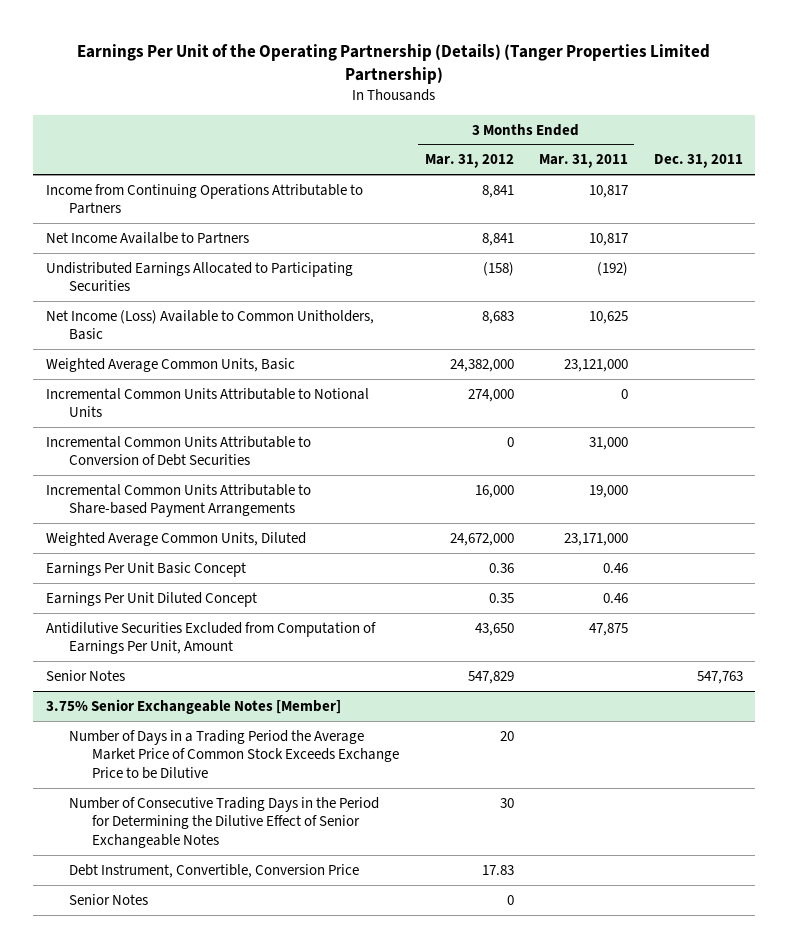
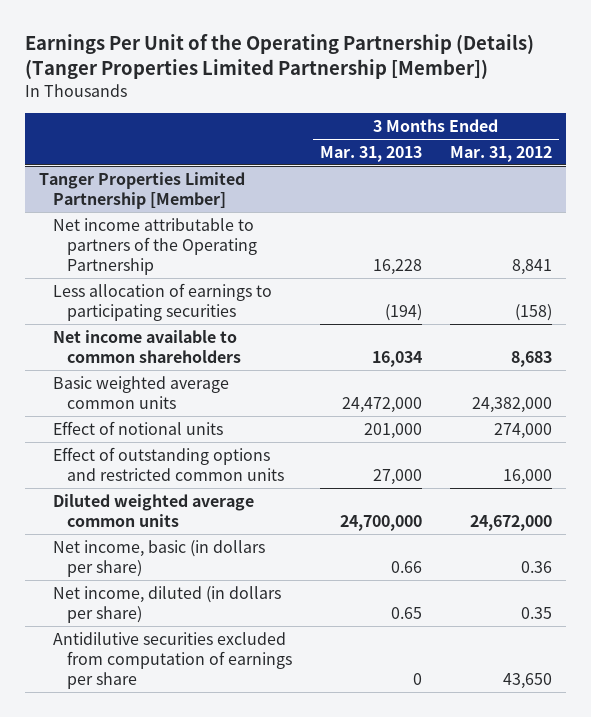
[77,43,711,84] Earnings Per Unit of the Operating Partnership (Details) (Tanger Properties Limited Partnership) -> [25,34,535,80] Earnings Per Unit of the Operating Partnership (Details) (Tanger Properties Limited Partnership [Member])
[539,154,629,169] Mar. 31, 2011 -> none
[653,154,743,169] Dec. 31, 2011 -> none
none -> [320,145,423,162] Mar. 31, 2013
[45,183,363,215] Income from Continuing Operations Attributable to Partners -> none
[45,435,311,467] Incremental Common Units Attributable to Conversion of Debt Securities -> none
[45,669,125,681] Senior Notes -> none
[45,698,341,714] 3.75% Senior Exchangeable Notes [Member] -> none
[69,729,400,779] Number of Days in a Trading Period the Average Market Price of Common Stock Exceeds Exchange Price to be Dilutive -> none
[69,796,380,848] Number of Consecutive Trading Days in the Period for Determining the Dilutive Effect of Senior Exchangeable Notes -> none
[69,863,360,878] Debt Instrument, Convertible, Conversion Price -> none
[69,893,149,905] Senior Notes -> none
none -> [39,171,246,210] Tanger Properties Limited Partnership [Member]
[45,231,249,244] Net Income Availalbe to Partners -> [53,217,258,276] Net income attributable to partners of the Operating Partnership
[45,261,353,292] Undistributed Earnings Allocated to Participating Securities -> [53,282,273,322] Less allocation of earnings to participating securities
[45,309,374,341] Net Income (Loss) Available to Common Unitholders, Basic -> [53,329,242,364] Net income available to common shareholders
[45,357,295,372] Weighted Average Common Units, Basic -> [53,375,230,410] Basic weighted average common units
[45,387,369,418] Incremental Common Units Attributable to Notional Units -> [53,420,224,435] Effect of notional units
[45,483,311,518] Incremental Common Units Attributable to Share-based Payment Arrangements -> [53,446,285,482] Effect of outstanding options and restricted common units
[45,531,306,546] Weighted Average Common Units, Diluted -> [53,493,255,528] Diluted weighted average common units
[45,561,246,577] Earnings Per Unit Basic Concept -> [53,539,266,578] Net income, basic (in dollars per share)
[45,591,257,607] Earnings Per Unit Diluted Concept -> [53,585,282,624] Net income, diluted (in dollars per share)
[45,621,376,655] Antidilutive Securities Excluded from Computation of Earnings Per Unit, Amount -> [53,631,293,690] Antidilutive securities excluded from computation of earnings per share

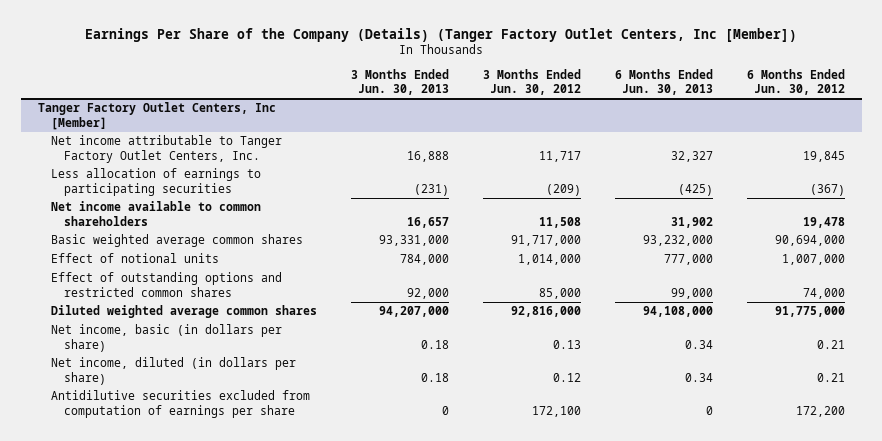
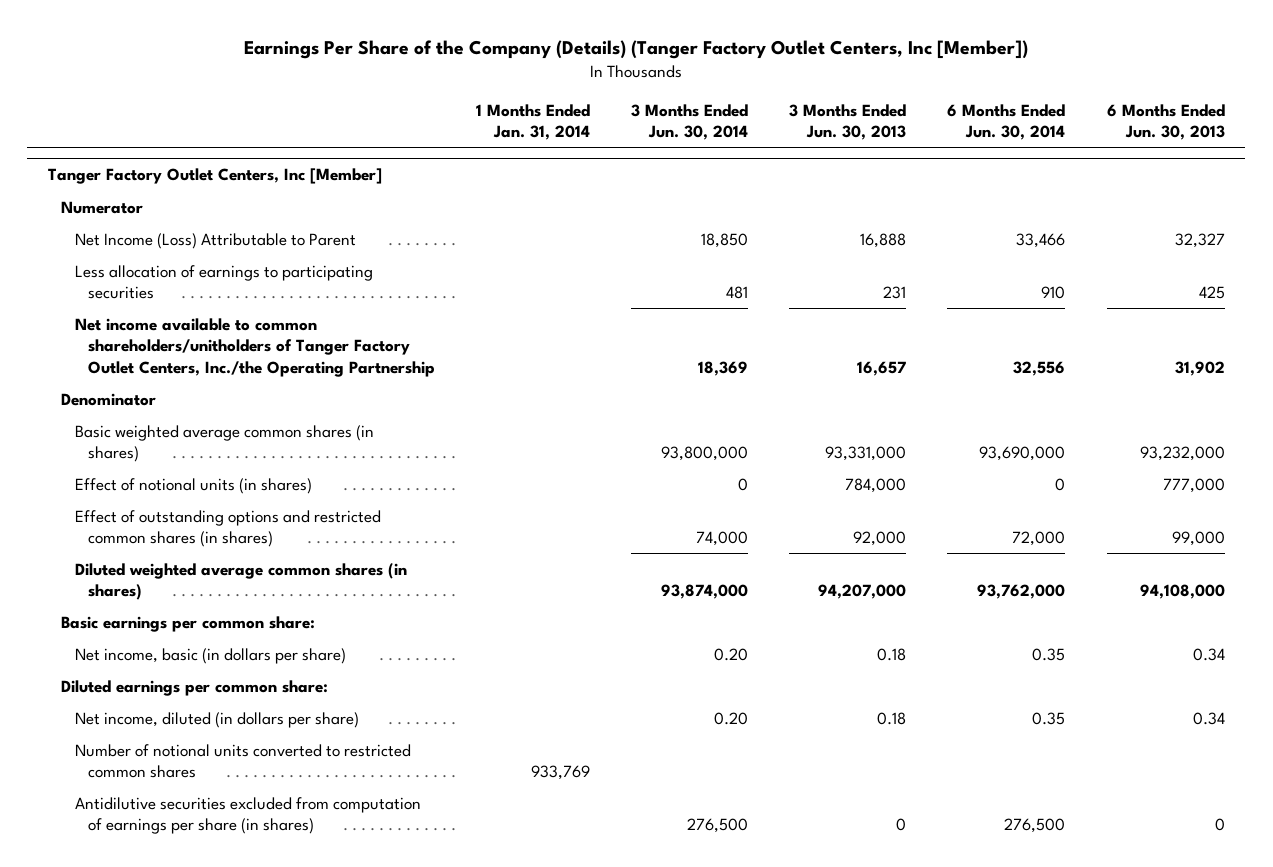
[482,68,581,95] 3 Months Ended Jun. 30, 2012 -> none
[746,68,845,95] 6 Months Ended Jun. 30, 2012 -> none
none -> [476,103,591,141] 1 Months Ended Jan. 31, 2014
none -> [631,103,749,141] 3 Months Ended Jun. 30, 2014
none -> [947,103,1066,141] 6 Months Ended Jun. 30, 2014
none -> [61,200,144,214] Numerator
[50,135,282,163] Net income attributable to Tanger Factory Outlet Centers, Inc. -> [74,232,356,249] Net Income (Loss) Attributable to Parent
[413,183,449,196] (231) -> [883,286,907,300] 231
[677,183,713,196] (425) -> [1198,286,1225,300] 425
[50,201,261,226] Net income available to common shareholders -> [74,317,436,377] Net income available to common shareholders/unitholders of Tanger Factory Outlet Centers, Inc./the Operating Partnership
none -> [61,392,157,406] Denominator
[50,234,303,248] Basic weighted average common shares -> [74,424,374,463] Basic weighted average common shares (in shares)
[50,253,219,264] Effect of notional units -> [74,477,312,494] Effect of notional units (in shares)
[50,272,282,297] Effect of outstanding options and restricted common shares -> [74,509,381,548] Effect of outstanding options and restricted common shares (in shares)
[50,305,317,319] Diluted weighted average common shares -> [74,562,407,601] Diluted weighted average common shares (in shares)
none -> [61,615,316,632] Basic earnings per common share:
none -> [61,679,329,696] Diluted earnings per common share:
none -> [74,743,411,779] Number of notional units converted to restricted common shares
[50,390,310,418] Antidilutive securities excluded from computation of earnings per share -> [74,796,421,835] Antidilutive securities excluded from computation of earnings per share (in shares)

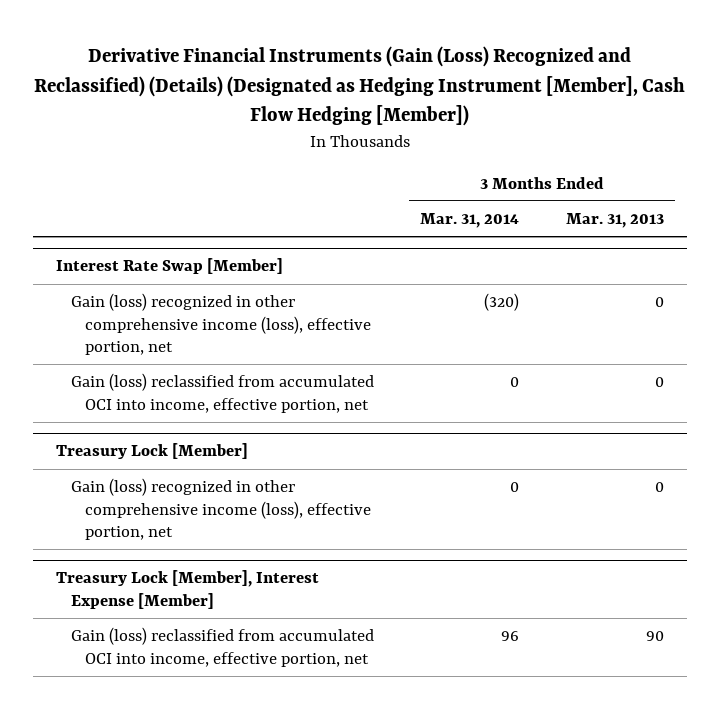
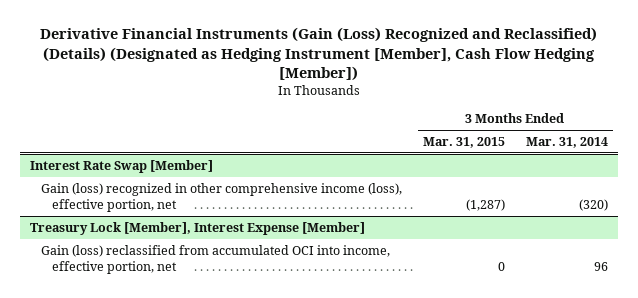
[565,212,664,228] Mar. 31, 2013 -> none
none -> [423,136,506,148] Mar. 31, 2015
[70,373,374,413] Gain (loss) reclassified from accumulated OCI into income, effective portion, net -> none
[56,443,249,460] Treasury Lock [Member] -> none
[70,478,372,541] Gain (loss) recognized in other comprehensive income (loss), effective portion, net -> none

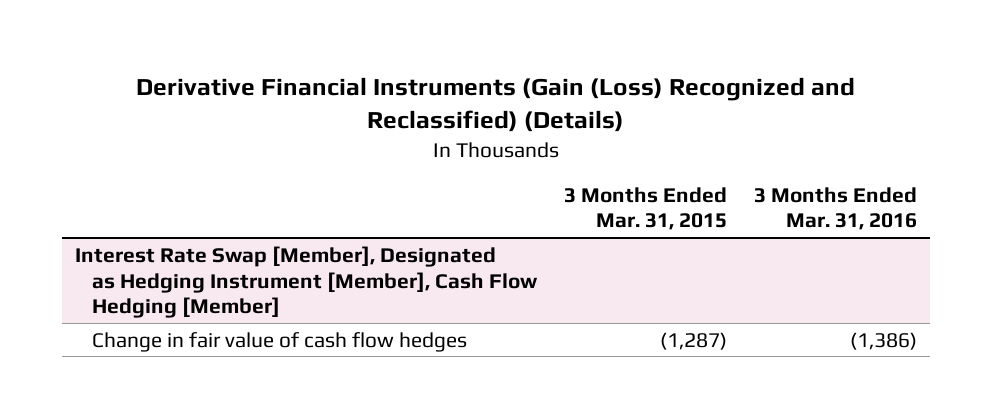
[40,27,598,81] Derivative Financial Instruments (Gain (Loss) Recognized and Reclassified) (Details) (Designated as Hedging Instrument [Member], Cash Flow Hedging [Member]) -> [136,77,856,133] Derivative Financial Instruments (Gain (Loss) Recognized and Reclassified) (Details)
[525,136,608,148] Mar. 31, 2014 -> none
none -> [753,186,917,231] 3 Months Ended Mar. 31, 2016
[30,159,214,173] Interest Rate Swap [Member] -> none
[30,221,366,235] Treasury Lock [Member], Interest Expense [Member] -> none
[41,244,391,274] Gain (loss) reclassified from accumulated OCI into income, effective portion, net -> none
none -> [75,245,539,319] Interest Rate Swap [Member], Designated as Hedging Instrument [Member], Cash Flow Hedging [Member]
[41,182,403,212] Gain (loss) recognized in other comprehensive income (loss), effective portion, net -> [92,331,468,352] Change in fair value of cash flow hedges

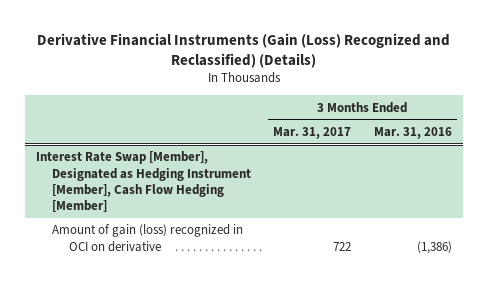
[564,186,728,231] 3 Months Ended Mar. 31, 2015 -> none
none -> [273,126,352,139] Mar. 31, 2017
[92,331,468,352] Change in fair value of cash flow hedges -> [52,224,244,252] Amount of gain (loss) recognized in OCI on derivative

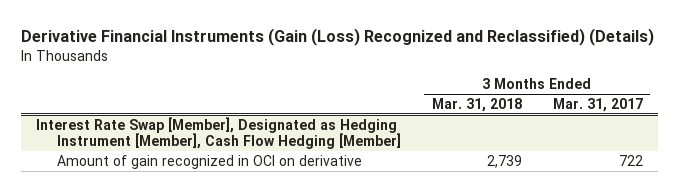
[373,126,452,139] Mar. 31, 2016 -> none
none -> [431,97,522,112] Mar. 31, 2018
[52,224,244,252] Amount of gain (loss) recognized in OCI on derivative -> [56,154,362,169] Amount of gain recognized in OCI on derivative

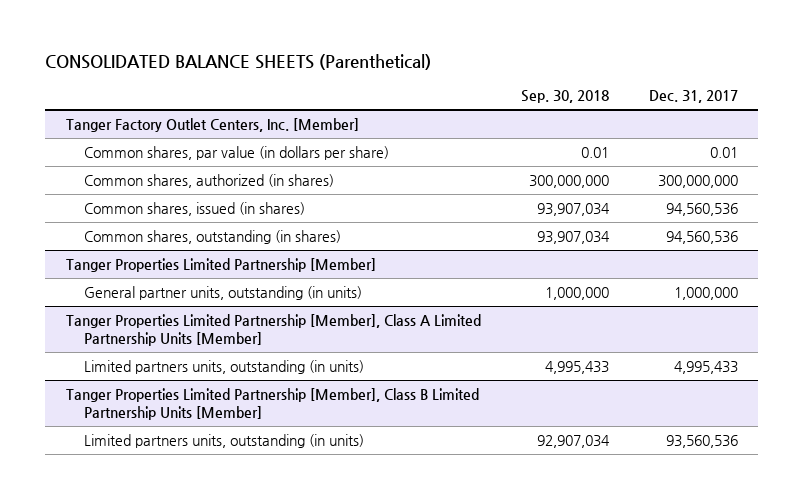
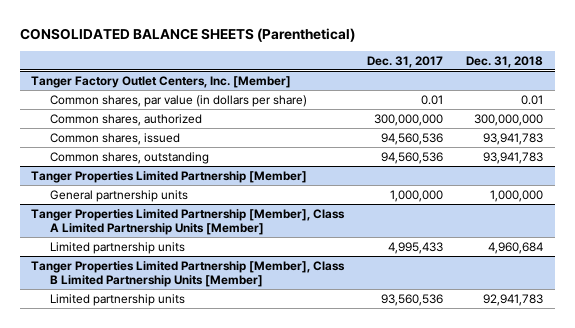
[520,90,609,104] Sep. 30, 2018 -> none
none -> [466,55,544,68] Dec. 31, 2018
[84,173,335,188] Common shares, authorized (in shares) -> [50,113,203,126] Common shares, authorized
[84,201,306,216] Common shares, issued (in shares) -> [50,132,181,145] Common shares, issued
[84,229,342,244] Common shares, outstanding (in shares) -> [50,151,210,164] Common shares, outstanding
[84,285,363,300] General partner units, outstanding (in units) -> [50,189,189,202] General partnership units
[84,359,365,374] Limited partners units, outstanding (in units) -> [50,241,186,254] Limited partnership units
[84,433,365,448] Limited partners units, outstanding (in units) -> [50,293,186,306] Limited partnership units

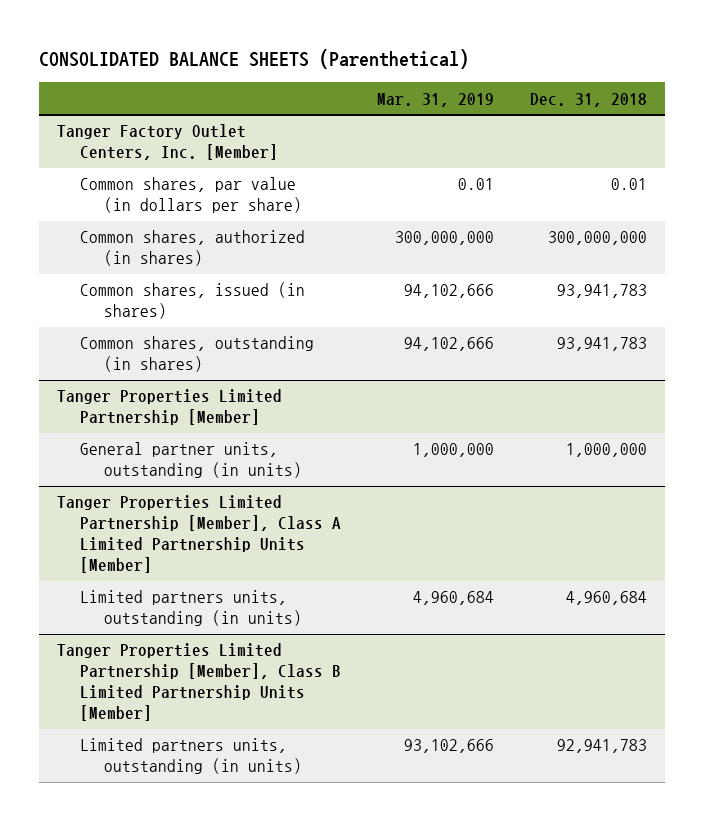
[367,55,444,68] Dec. 31, 2017 -> none
none -> [377,92,495,107] Mar. 31, 2019
[50,113,203,126] Common shares, authorized -> [80,230,306,267] Common shares, authorized (in shares)
[50,132,181,145] Common shares, issued -> [80,282,306,320] Common shares, issued (in shares)
[50,151,210,164] Common shares, outstanding -> [80,336,315,373] Common shares, outstanding (in shares)
[50,189,189,202] General partnership units -> [80,442,302,479] General partner units, outstanding (in units)
[50,241,186,254] Limited partnership units -> [80,590,302,627] Limited partners units, outstanding (in units)
[50,293,186,306] Limited partnership units -> [80,738,302,775] Limited partners units, outstanding (in units)

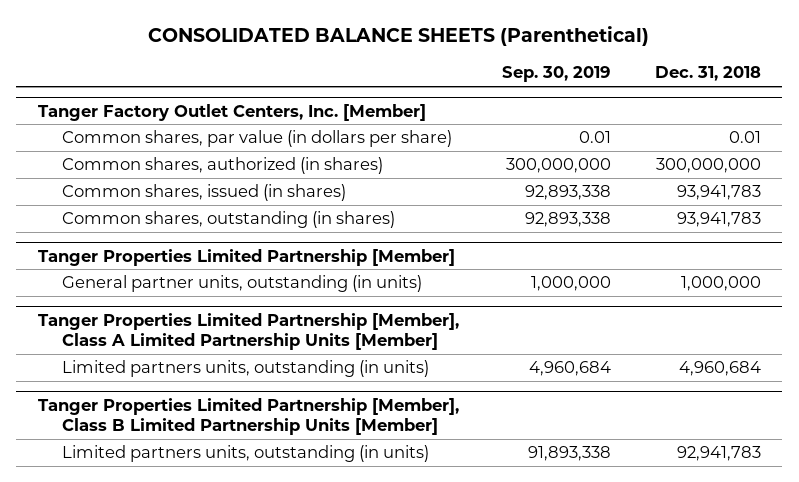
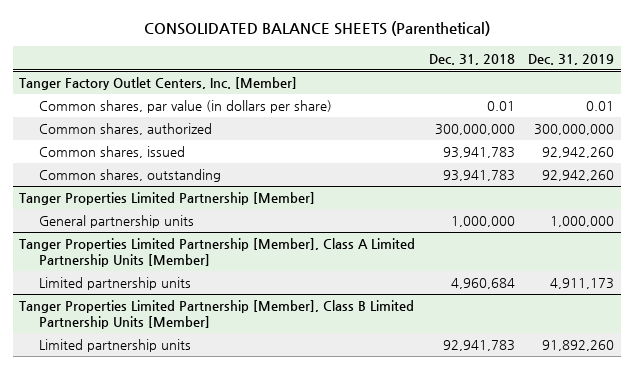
[502,66,612,83] Sep. 30, 2019 -> none
none -> [528,53,615,65] Dec. 31, 2019
[61,157,383,175] Common shares, authorized (in shares) -> [39,123,213,136] Common shares, authorized
[61,184,346,202] Common shares, issued (in shares) -> [39,146,186,159] Common shares, issued
[61,211,395,229] Common shares, outstanding (in shares) -> [39,169,222,183] Common shares, outstanding
[61,275,422,293] General partner units, outstanding (in units) -> [39,215,195,229] General partnership units
[61,360,429,378] Limited partners units, outstanding (in units) -> [39,277,192,291] Limited partnership units
[61,445,429,463] Limited partners units, outstanding (in units) -> [39,339,192,353] Limited partnership units

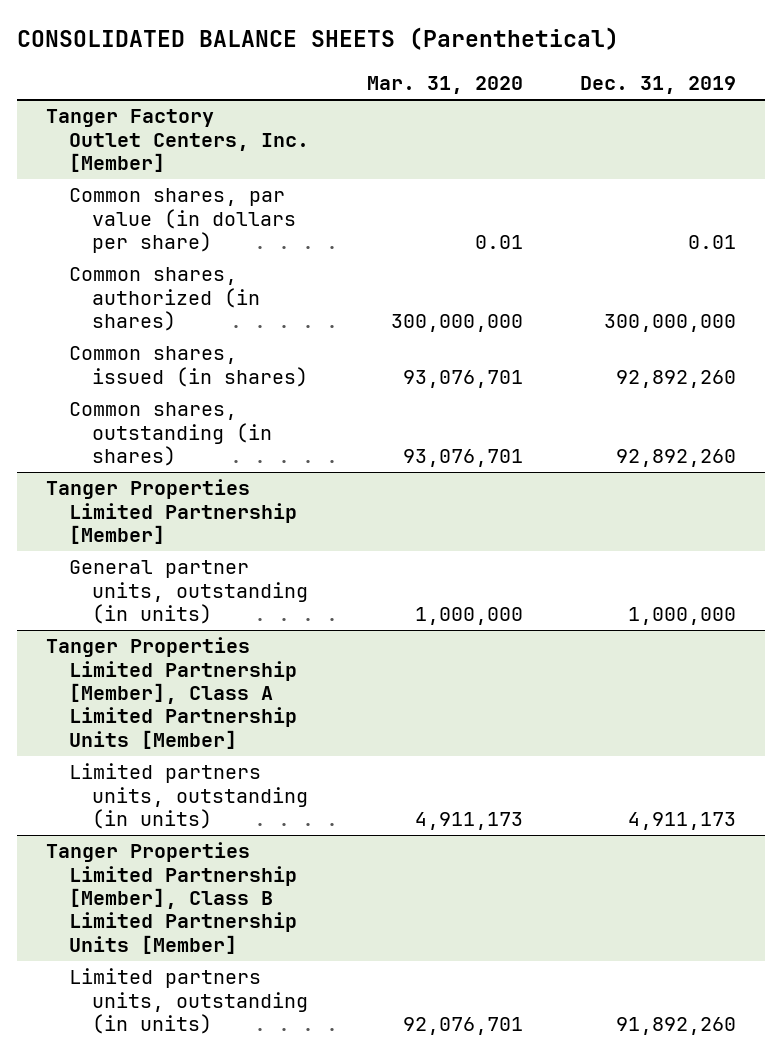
[428,53,515,65] Dec. 31, 2018 -> none
none -> [366,75,523,94] Mar. 31, 2020
[39,123,213,136] Common shares, authorized -> [69,267,261,332] Common shares, authorized (in shares)
[39,146,186,159] Common shares, issued -> [69,346,309,387] Common shares, issued (in shares)
[542,147,615,159] 92,942,260 -> [616,369,737,388] 92,892,260
[39,169,222,183] Common shares, outstanding -> [69,402,273,467] Common shares, outstanding (in shares)
[542,170,615,182] 92,942,260 -> [616,449,737,468] 92,892,260
[39,215,195,229] General partnership units -> [69,560,309,625] General partner units, outstanding (in units)
[39,277,192,291] Limited partnership units -> [69,763,309,830] Limited partners units, outstanding (in units)
[39,339,192,353] Limited partnership units -> [69,968,309,1035] Limited partners units, outstanding (in units)

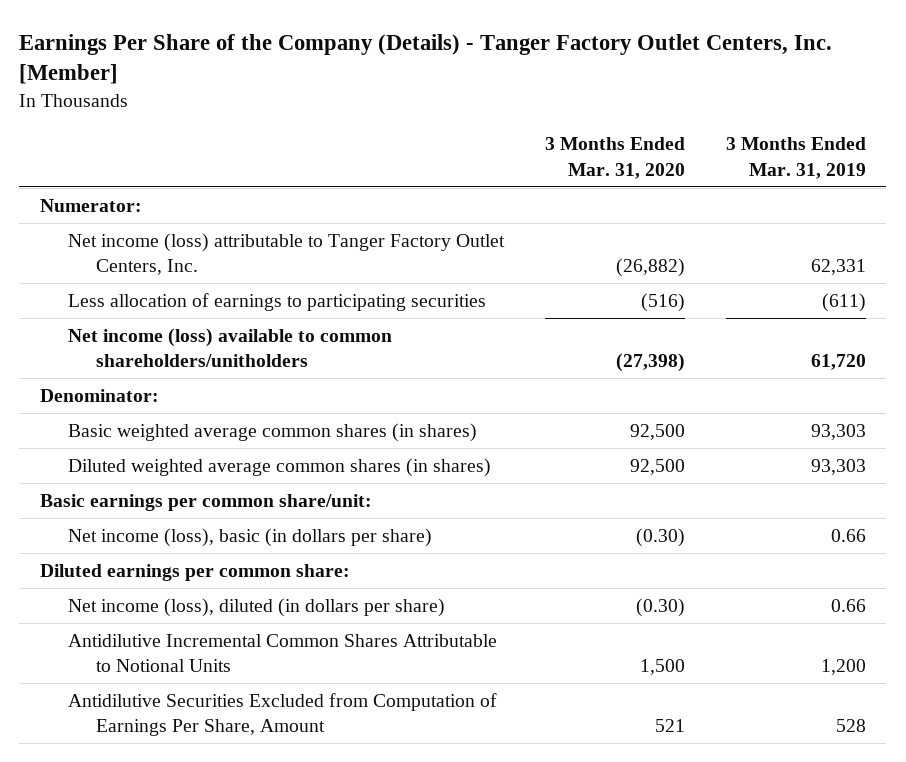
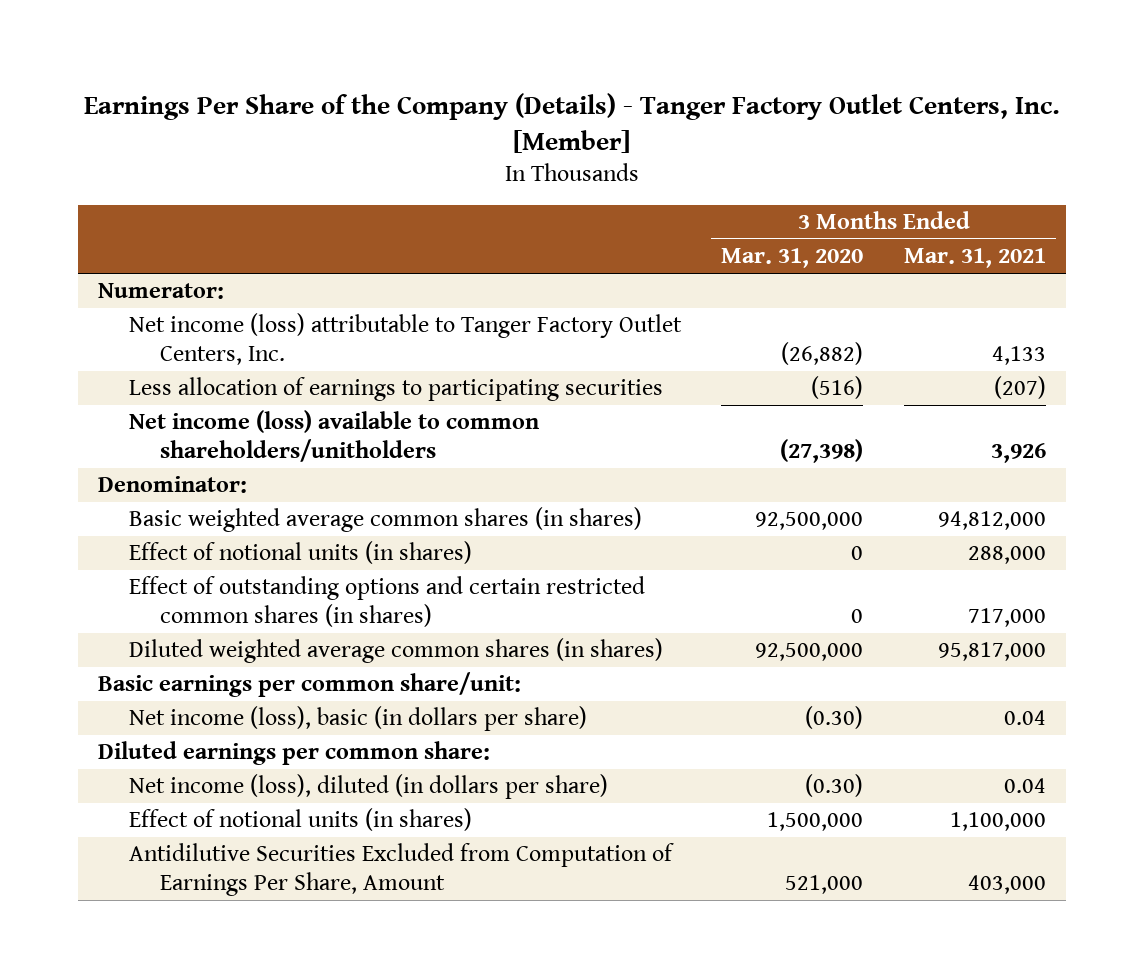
[725,137,866,179] 3 Months Ended Mar. 31, 2019 -> none
none -> [903,248,1046,269] Mar. 31, 2021
[629,423,685,440] 92,500 -> [755,512,864,531] 92,500,000
none -> [128,541,472,565] Effect of notional units (in shares)
none -> [128,576,645,627] Effect of outstanding options and certain restricted common shares (in shares)
[629,458,685,475] 92,500 -> [755,643,864,662] 92,500,000
[68,633,498,673] Antidilutive Incremental Common Shares Attributable to Notional Units -> [128,808,472,832] Effect of notional units (in shares)
[639,659,685,676] 1,500 -> [767,812,864,832] 1,500,000
[654,719,685,733] 521 -> [785,874,864,894] 521,000

